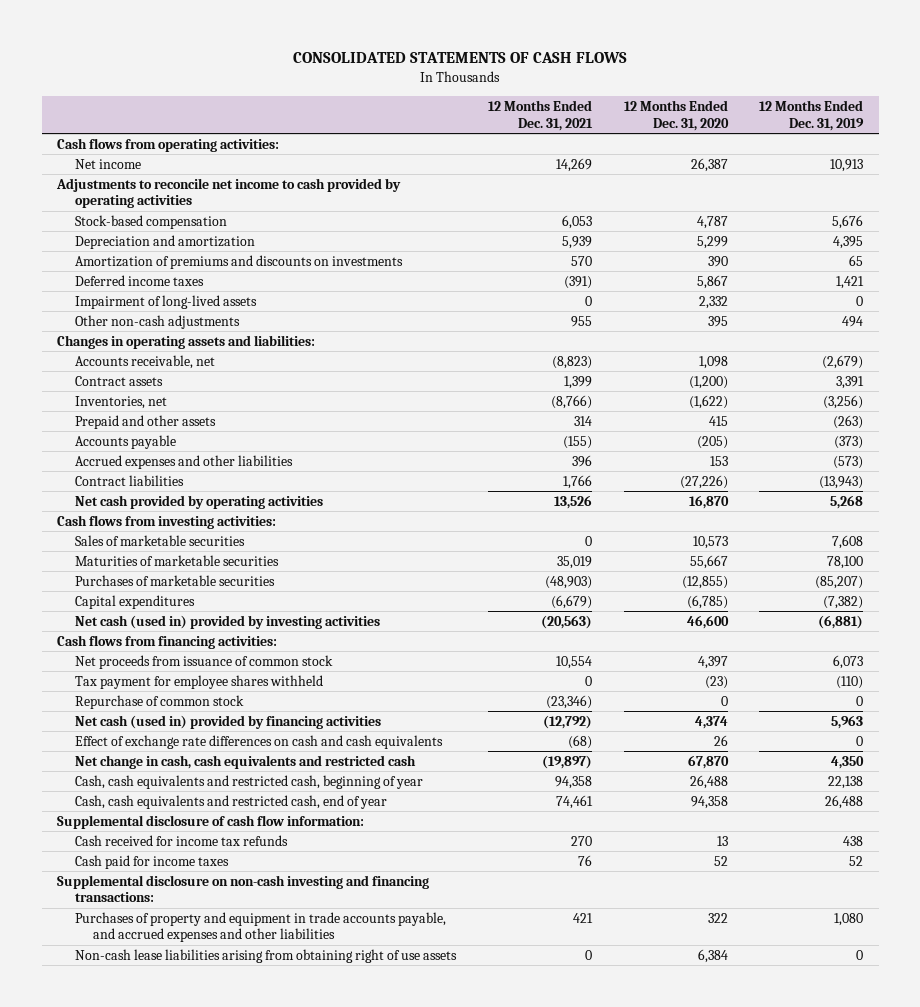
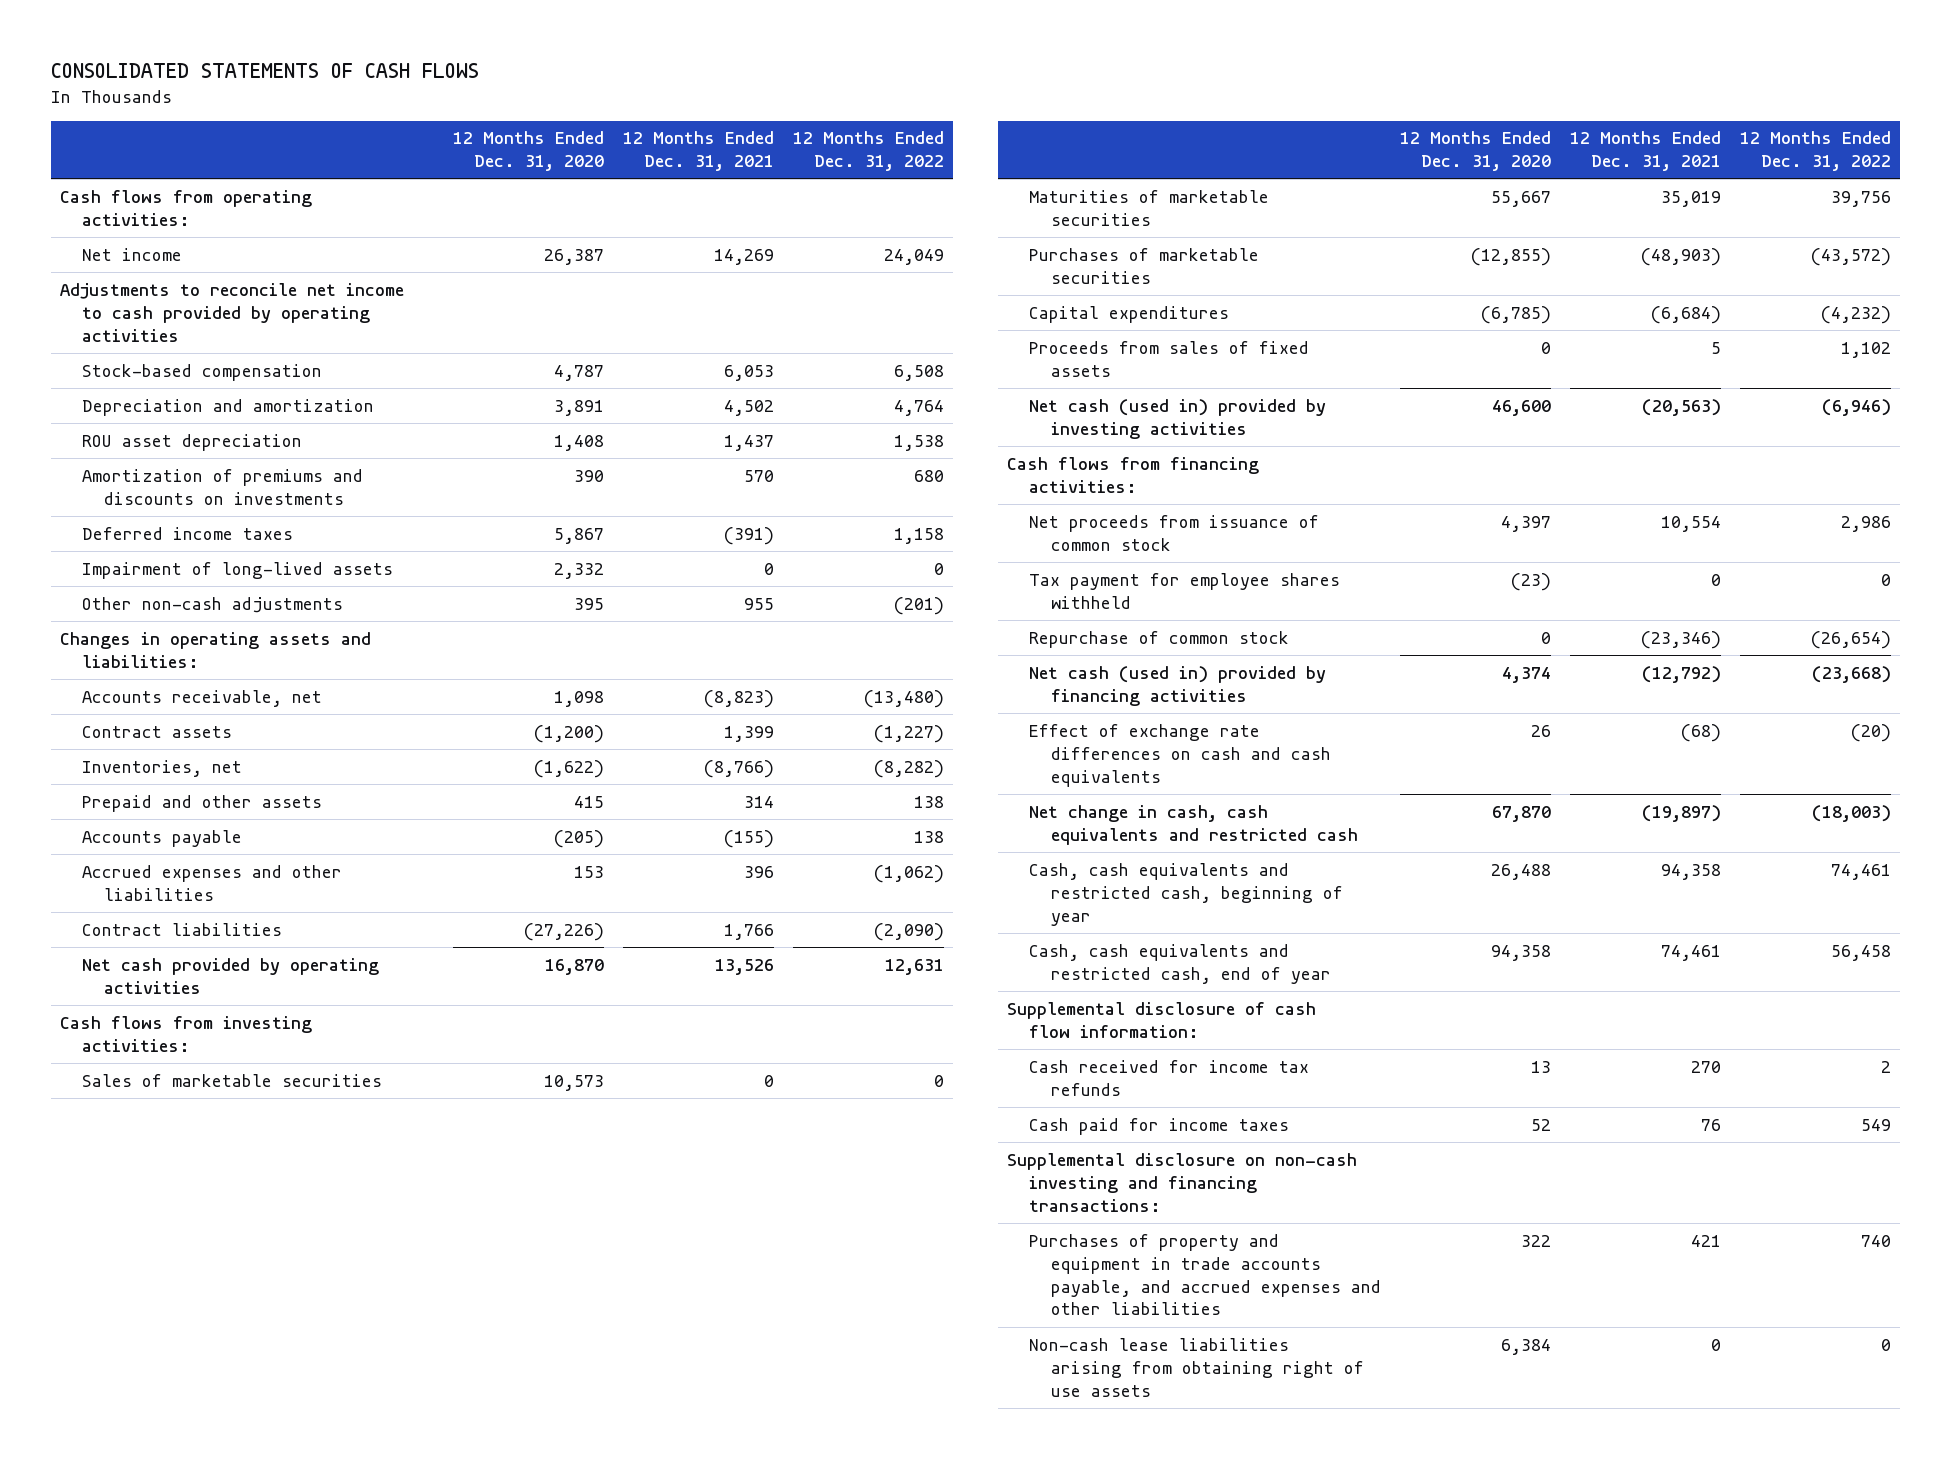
[759,100,865,131] 12 Months Ended Dec. 31, 2019 -> none
none -> [792,131,944,172] 12 Months Ended Dec. 31, 2022
[561,235,592,249] 5,939 -> [723,399,774,416] 4,502
[696,235,728,249] 5,299 -> [553,399,604,416] 3,891
none -> [82,433,303,451] ROU asset depreciation
[550,594,592,609] (6,679) -> [1650,305,1721,324] (6,684)
none -> [1029,340,1310,377] Proceeds from sales of fixed assets

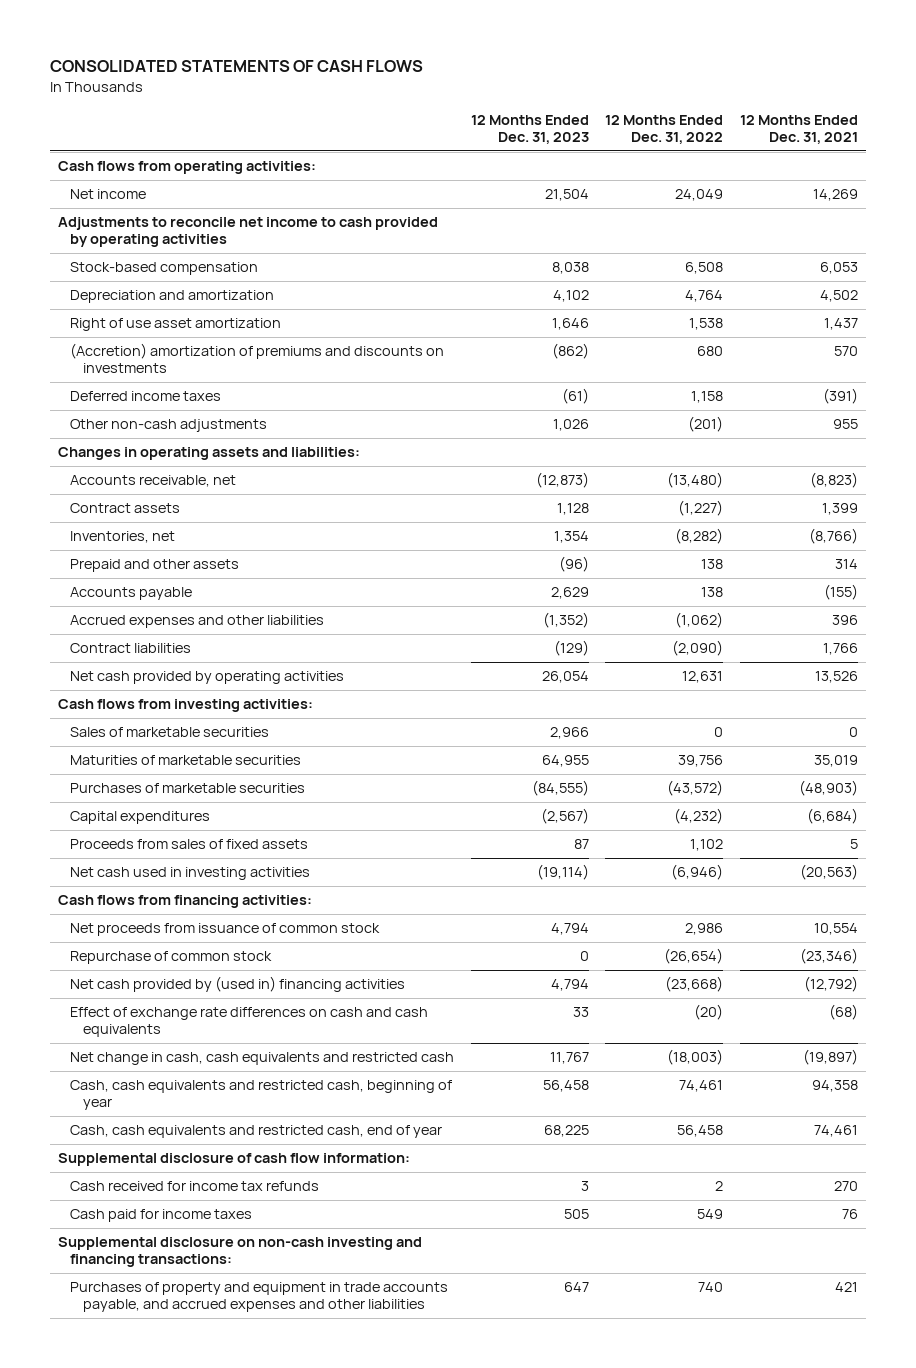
[452,131,604,172] 12 Months Ended Dec. 31, 2020 -> none
none -> [470,115,589,145] 12 Months Ended Dec. 31, 2023
[82,433,303,451] ROU asset depreciation -> [70,318,282,332] Right of use asset amortization
[82,468,364,505] Amortization of premiums and discounts on investments -> [70,343,445,374] (Accretion) amortization of premiums and discounts on investments
[82,561,394,579] Impairment of long-lived assets -> none
[1029,398,1327,439] Net cash (used in) provided by investing activities -> [70,867,311,881] Net cash used in investing activities
[1029,572,1341,609] Tax payment for employee shares withheld -> none
[1029,665,1327,706] Net cash (used in) provided by financing activities -> [70,976,406,993] Net cash provided by (used in) financing activities
[1029,1337,1365,1397] Non-cash lease liabilities arising from obtaining right of use assets -> none

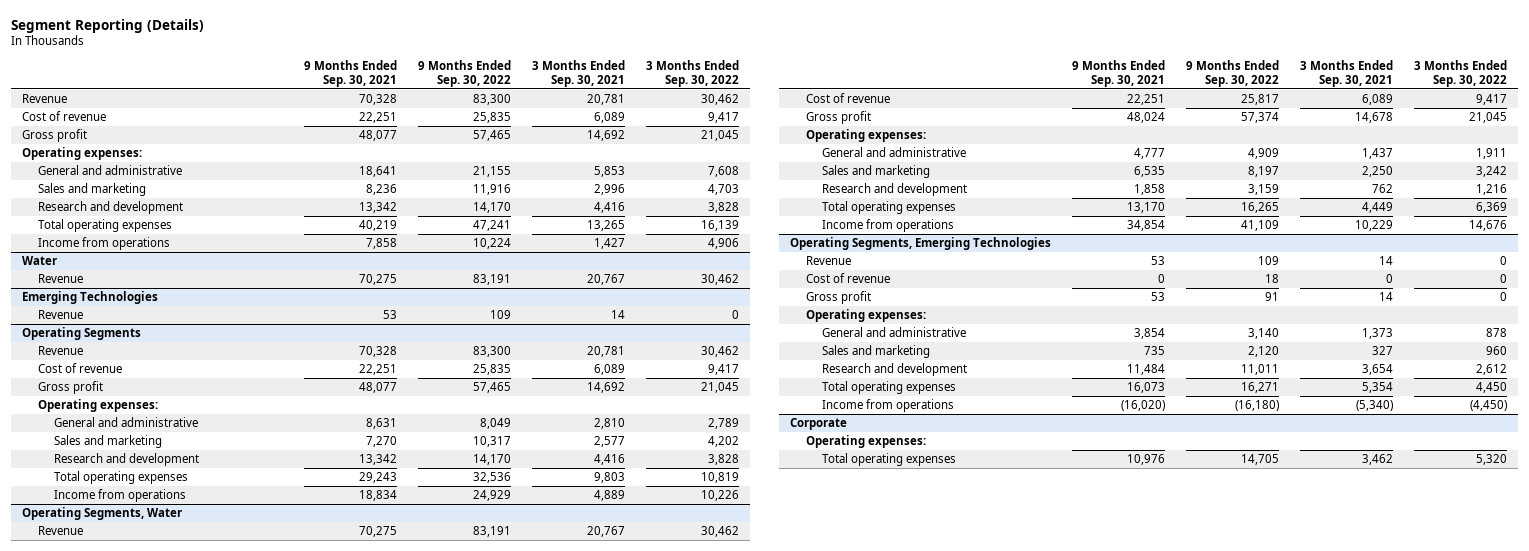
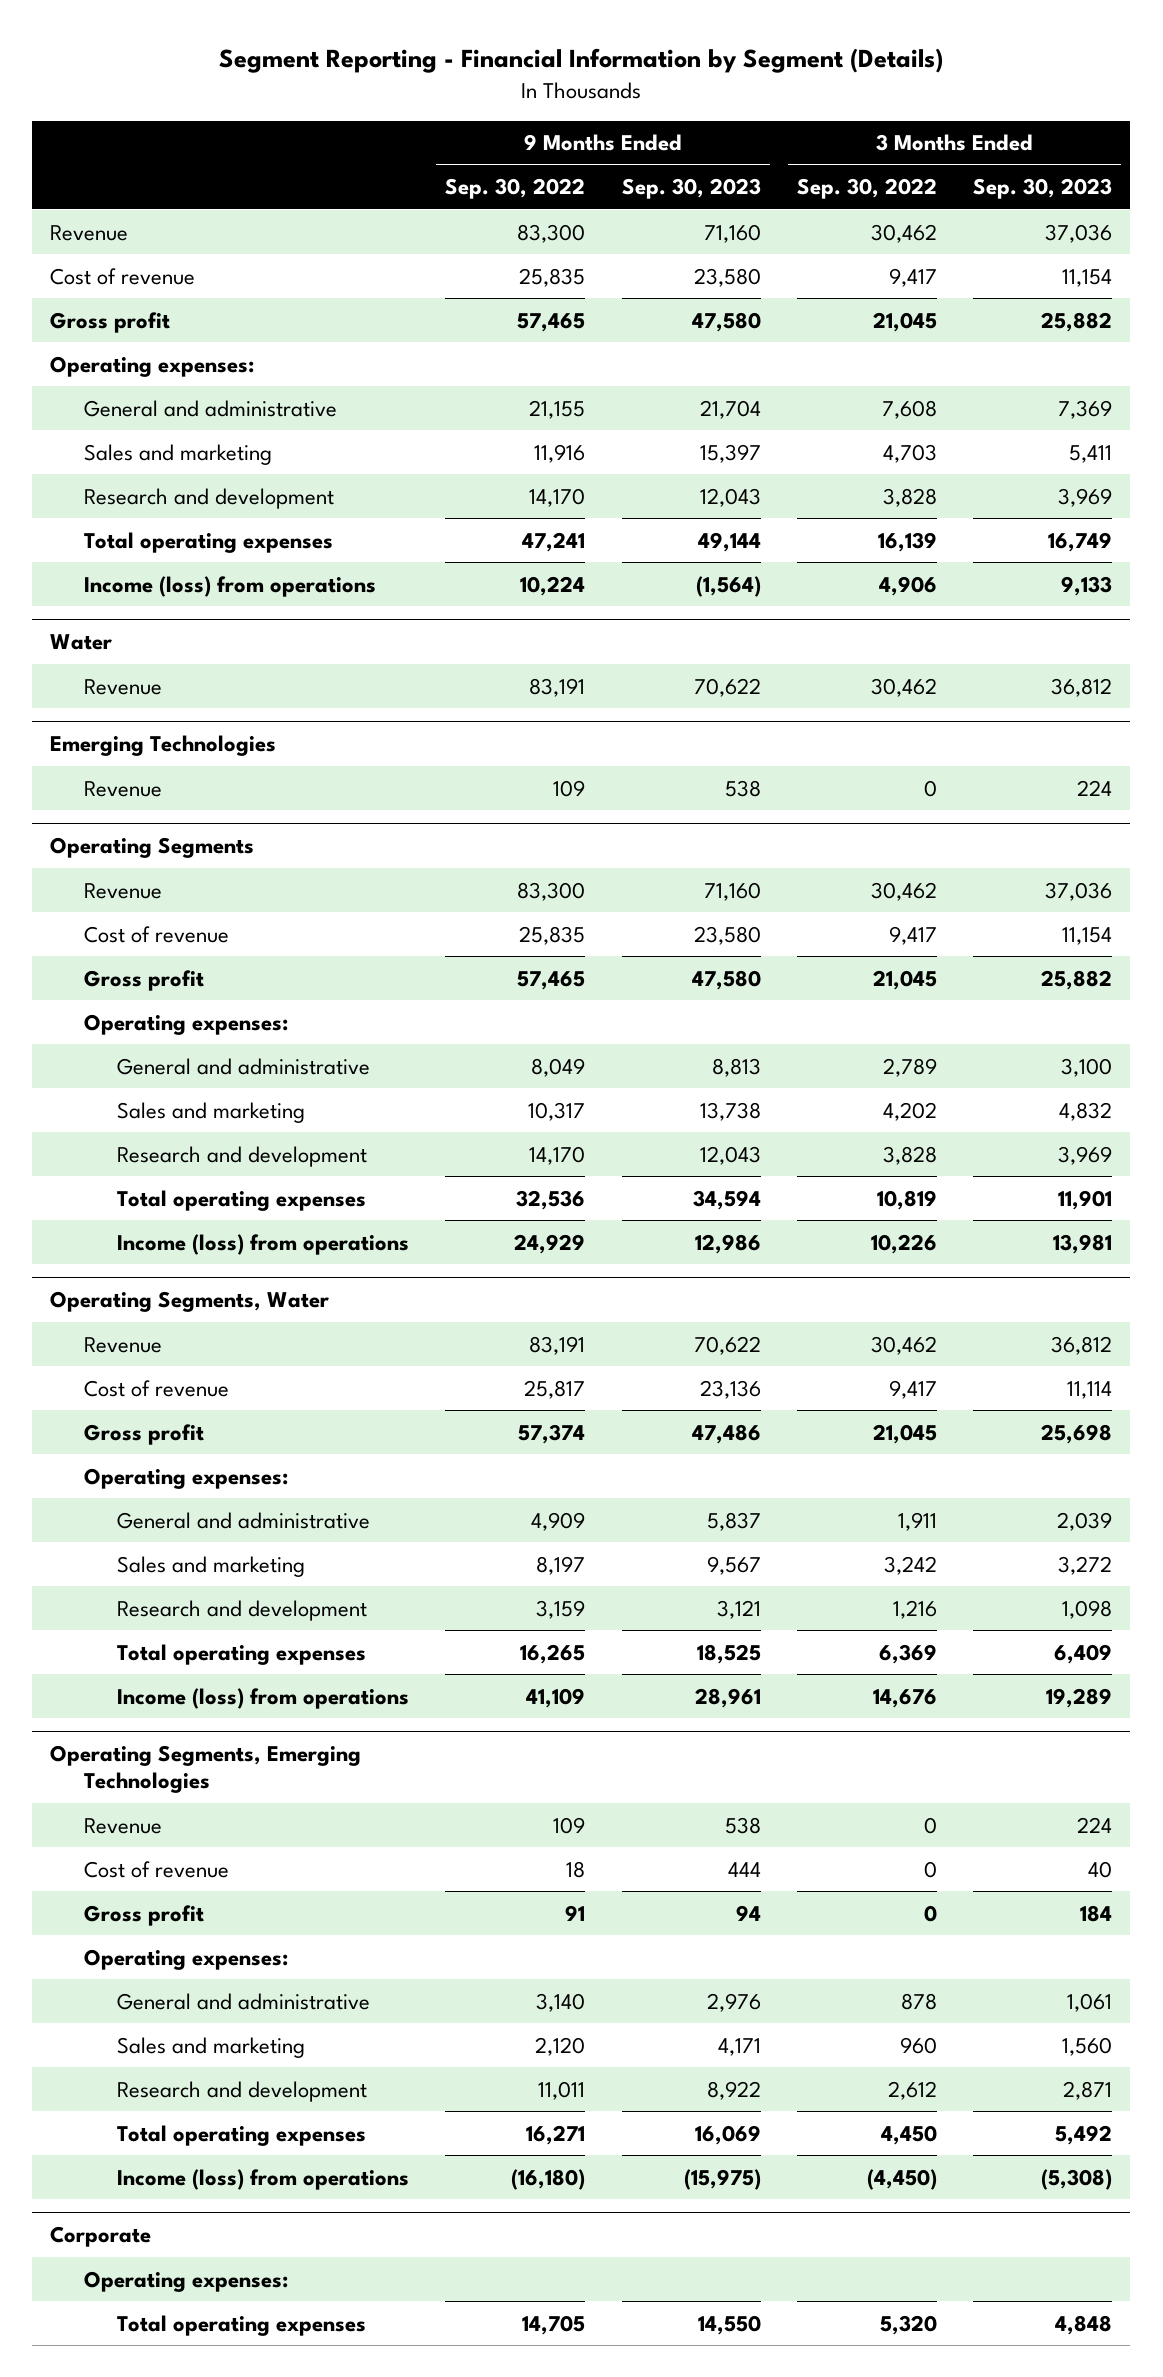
[11,18,205,33] Segment Reporting (Details) -> [219,48,944,74] Segment Reporting - Financial Information by Segment (Details)
[304,60,398,88] 9 Months Ended Sep. 30, 2021 -> none
[532,60,626,88] 3 Months Ended Sep. 30, 2021 -> none
none -> [621,178,761,200] Sep. 30, 2023
none -> [973,178,1113,200] Sep. 30, 2023
[38,237,171,251] Income from operations -> [83,575,376,597] Income (loss) from operations
[54,489,187,503] Income from operations -> [116,1233,409,1255] Income (loss) from operations
[822,219,955,233] Income from operations -> [116,1687,409,1709] Income (loss) from operations
[822,399,955,413] Income from operations -> [116,2168,409,2190] Income (loss) from operations

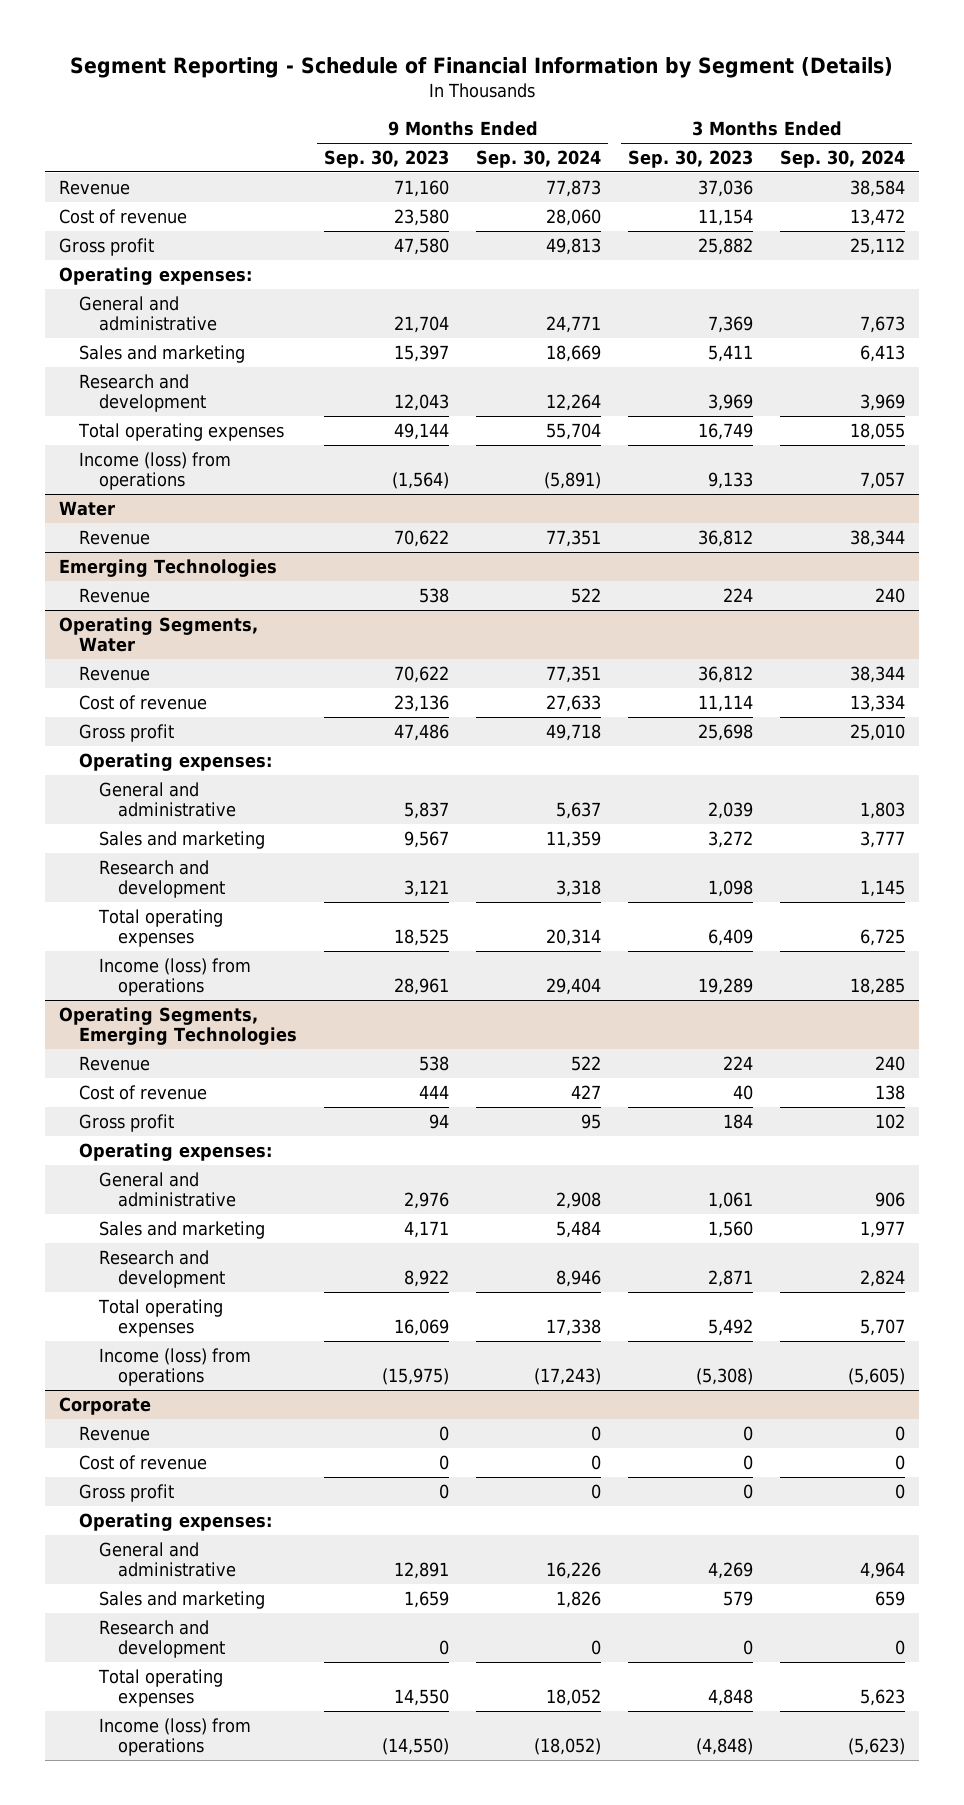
[219,48,944,74] Segment Reporting - Financial Information by Segment (Details) -> [70,56,894,78] Segment Reporting - Schedule of Financial Information by Segment (Details)
[445,178,586,200] Sep. 30, 2022 -> none
[796,178,937,200] Sep. 30, 2022 -> none
none -> [476,149,602,168] Sep. 30, 2024
none -> [780,149,906,168] Sep. 30, 2024
[50,837,255,859] Operating Segments -> none
[83,882,162,899] Revenue -> none
[83,925,229,943] Cost of revenue -> none
[83,969,204,991] Gross profit -> none
[83,1013,288,1035] Operating expenses: -> none
[116,1057,370,1075] General and administrative -> none
[116,1101,305,1123] Sales and marketing -> none
[116,1145,367,1167] Research and development -> none
[116,1189,366,1211] Total operating expenses -> none
[116,1233,409,1255] Income (loss) from operations -> none
none -> [78,1425,150,1441] Revenue
none -> [78,1454,207,1470] Cost of revenue
none -> [78,1483,174,1502] Gross profit
none -> [98,1541,237,1578] General and administrative
none -> [98,1590,265,1609] Sales and marketing
none -> [98,1619,226,1659] Research and development
none -> [98,1717,251,1757] Income (loss) from operations

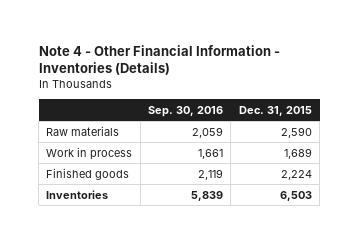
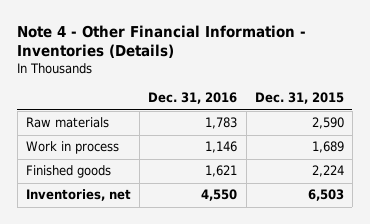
[148,106,224,118] Sep. 30, 2016 -> none
none -> [148,92,238,105] Dec. 31, 2016
[46,189,109,199] Inventories -> [25,189,131,202] Inventories, net

